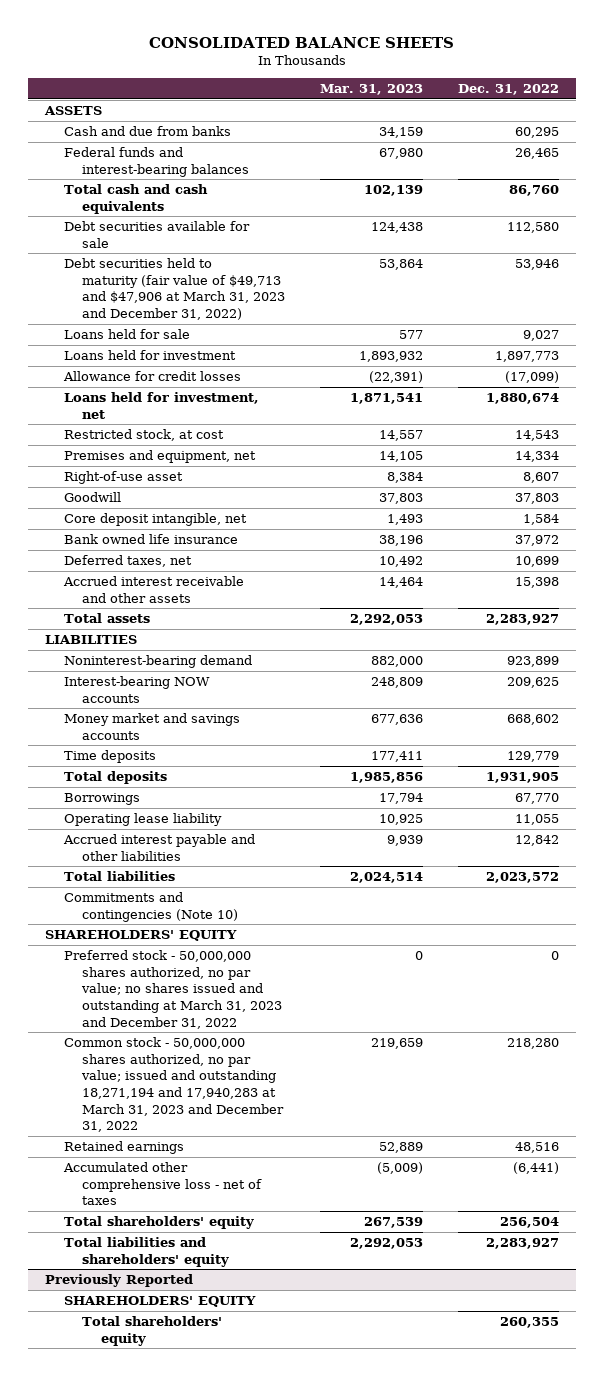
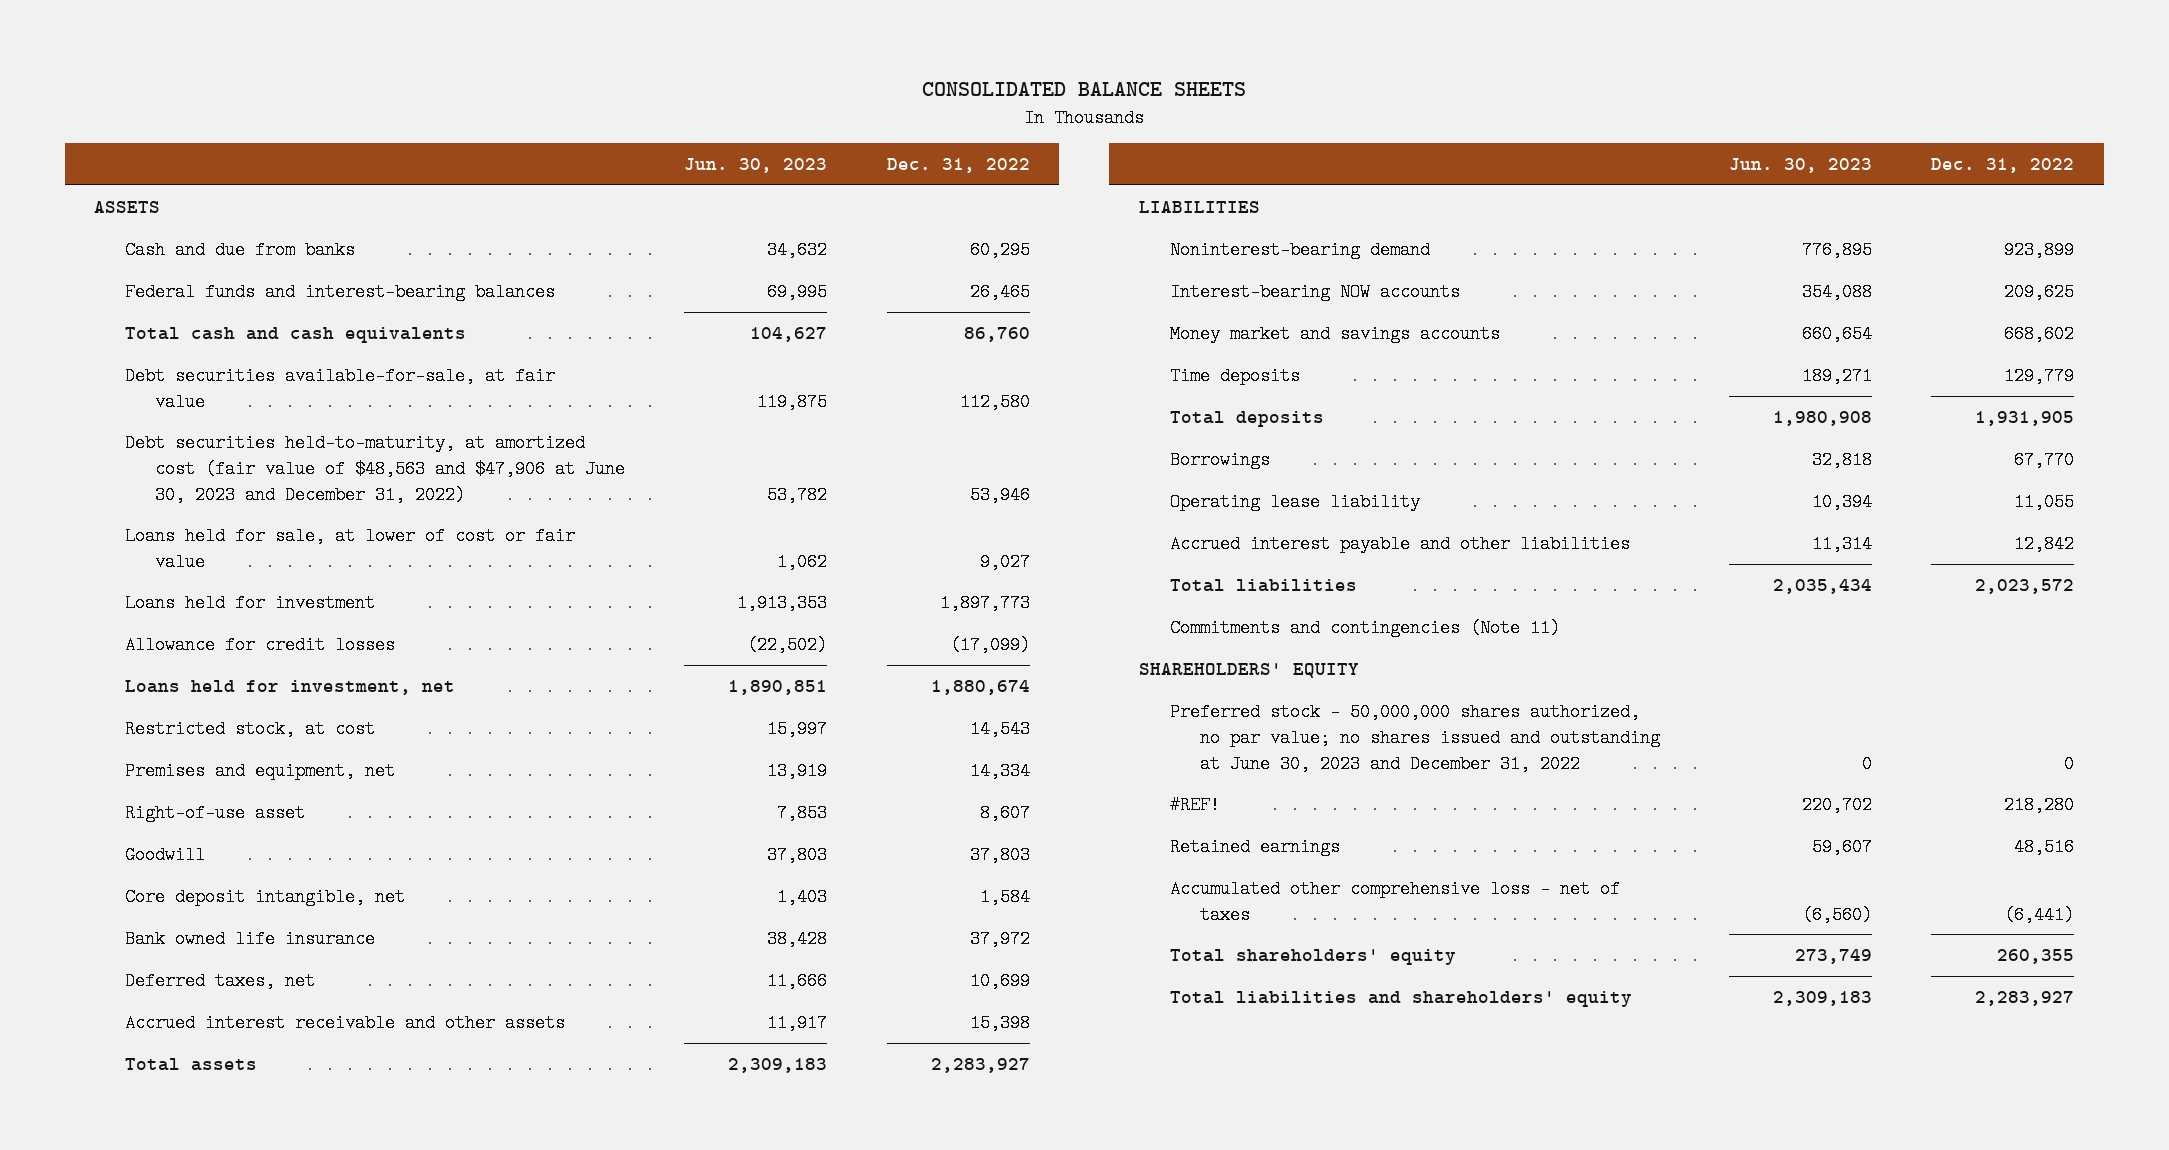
[319,83,423,95] Mar. 31, 2023 -> none
none -> [684,157,828,173] Jun. 30, 2023
[63,221,250,248] Debt securities available for sale -> [124,366,555,411] Debt securities available-for-sale, at fair value
[63,258,286,321] Debt securities held to maturity (fair value of $49,713 and $47,906 at March 31, 2023 and December 31, 2022) -> [124,433,626,504] Debt securities held-to-maturity, at amortized cost (fair value of $48,563 and $47,906 at June 30, 2023 and December 31, 2022)
[63,329,190,340] Loans held for sale -> [124,526,575,571] Loans held for sale, at lower of cost or fair value
[63,892,239,922] Commitments and contingencies (Note 10) -> [1169,618,1560,637] Commitments and contingencies (Note 11)
[63,950,283,1029] Preferred stock - 50,000,000 shares authorized, no par value; no shares issued and outstanding at March 31, 2023 and December 31, 2022 -> [1169,702,1661,773] Preferred stock - 50,000,000 shares authorized, no par value; no shares issued and outstanding at June 30, 2023 and December 31, 2022
[63,1037,285,1133] Common stock - 50,000,000 shares authorized, no par value; issued and outstanding 18,271,194 and 17,940,283 at March 31, 2023 and December 31, 2022 -> [1169,795,1220,814] #REF!
[63,1216,254,1230] Total shareholders' equity -> none
[44,1274,193,1288] Previously Reported -> none
[63,1296,256,1308] SHAREHOLDERS' EQUITY -> none
[63,1237,230,1267] Total liabilities and shareholders' equity -> [1169,990,1632,1007] Total liabilities and shareholders' equity

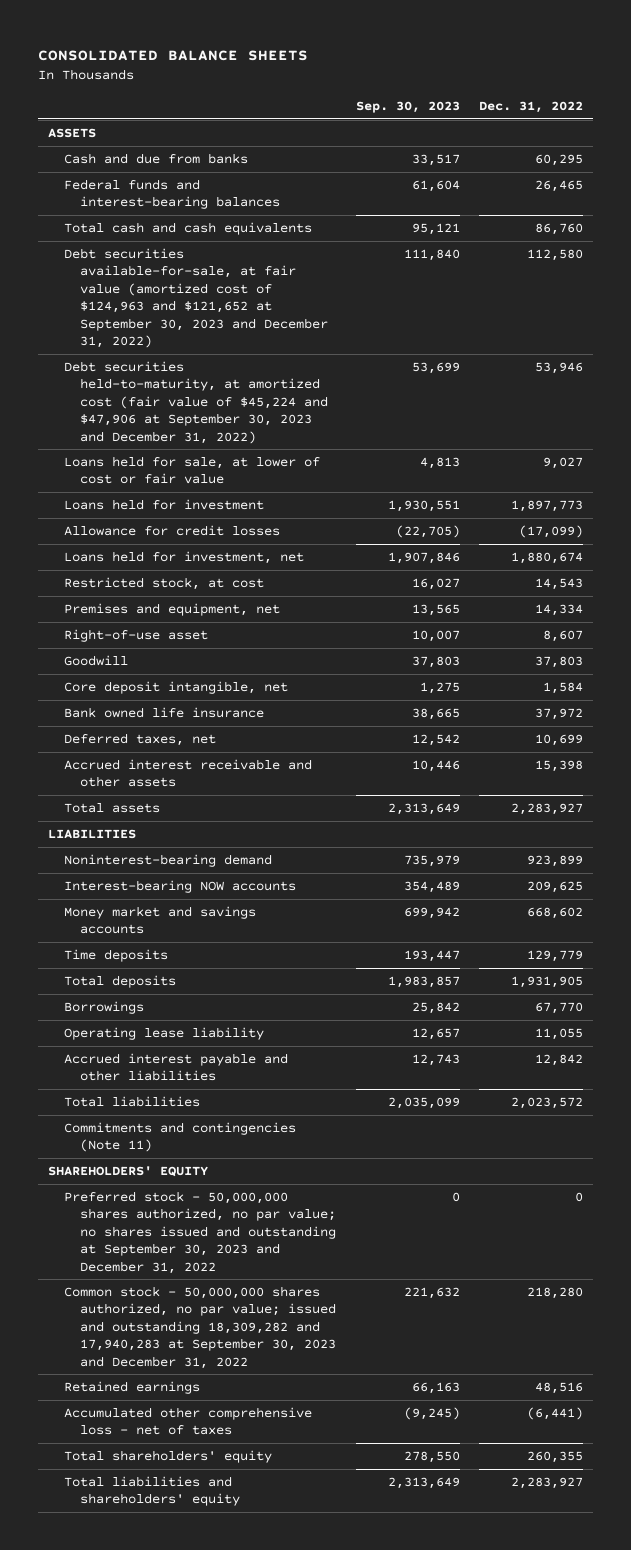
[684,157,828,173] Jun. 30, 2023 -> none
none -> [355,101,460,114] Sep. 30, 2023
[124,366,555,411] Debt securities available-for-sale, at fair value -> [64,247,329,349] Debt securities available-for-sale, at fair value (amortized cost of $124,963 and $121,652 at September 30, 2023 and December 31, 2022)
[124,433,626,504] Debt securities held-to-maturity, at amortized cost (fair value of $48,563 and $47,906 at June 30, 2023 and December 31, 2022) -> [64,360,329,444] Debt securities held-to-maturity, at amortized cost (fair value of $45,224 and $47,906 at September 30, 2023 and December 31, 2022)
[1169,702,1661,773] Preferred stock - 50,000,000 shares authorized, no par value; no shares issued and outstanding at June 30, 2023 and December 31, 2022 -> [64,1190,337,1274] Preferred stock - 50,000,000 shares authorized, no par value; no shares issued and outstanding at September 30, 2023 and December 31, 2022
[1169,795,1220,814] #REF! -> [64,1285,337,1369] Common stock - 50,000,000 shares authorized, no par value; issued and outstanding 18,309,282 and 17,940,283 at September 30, 2023 and December 31, 2022

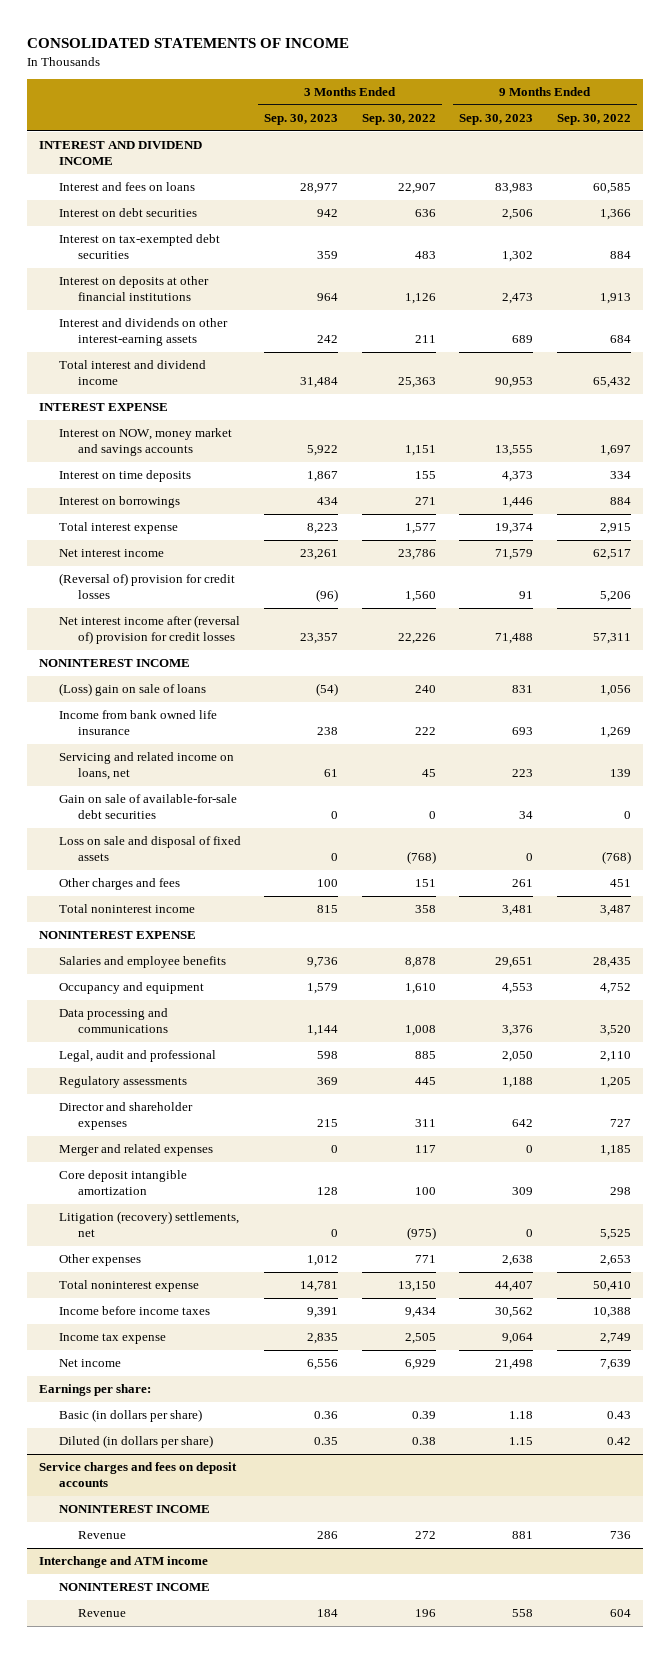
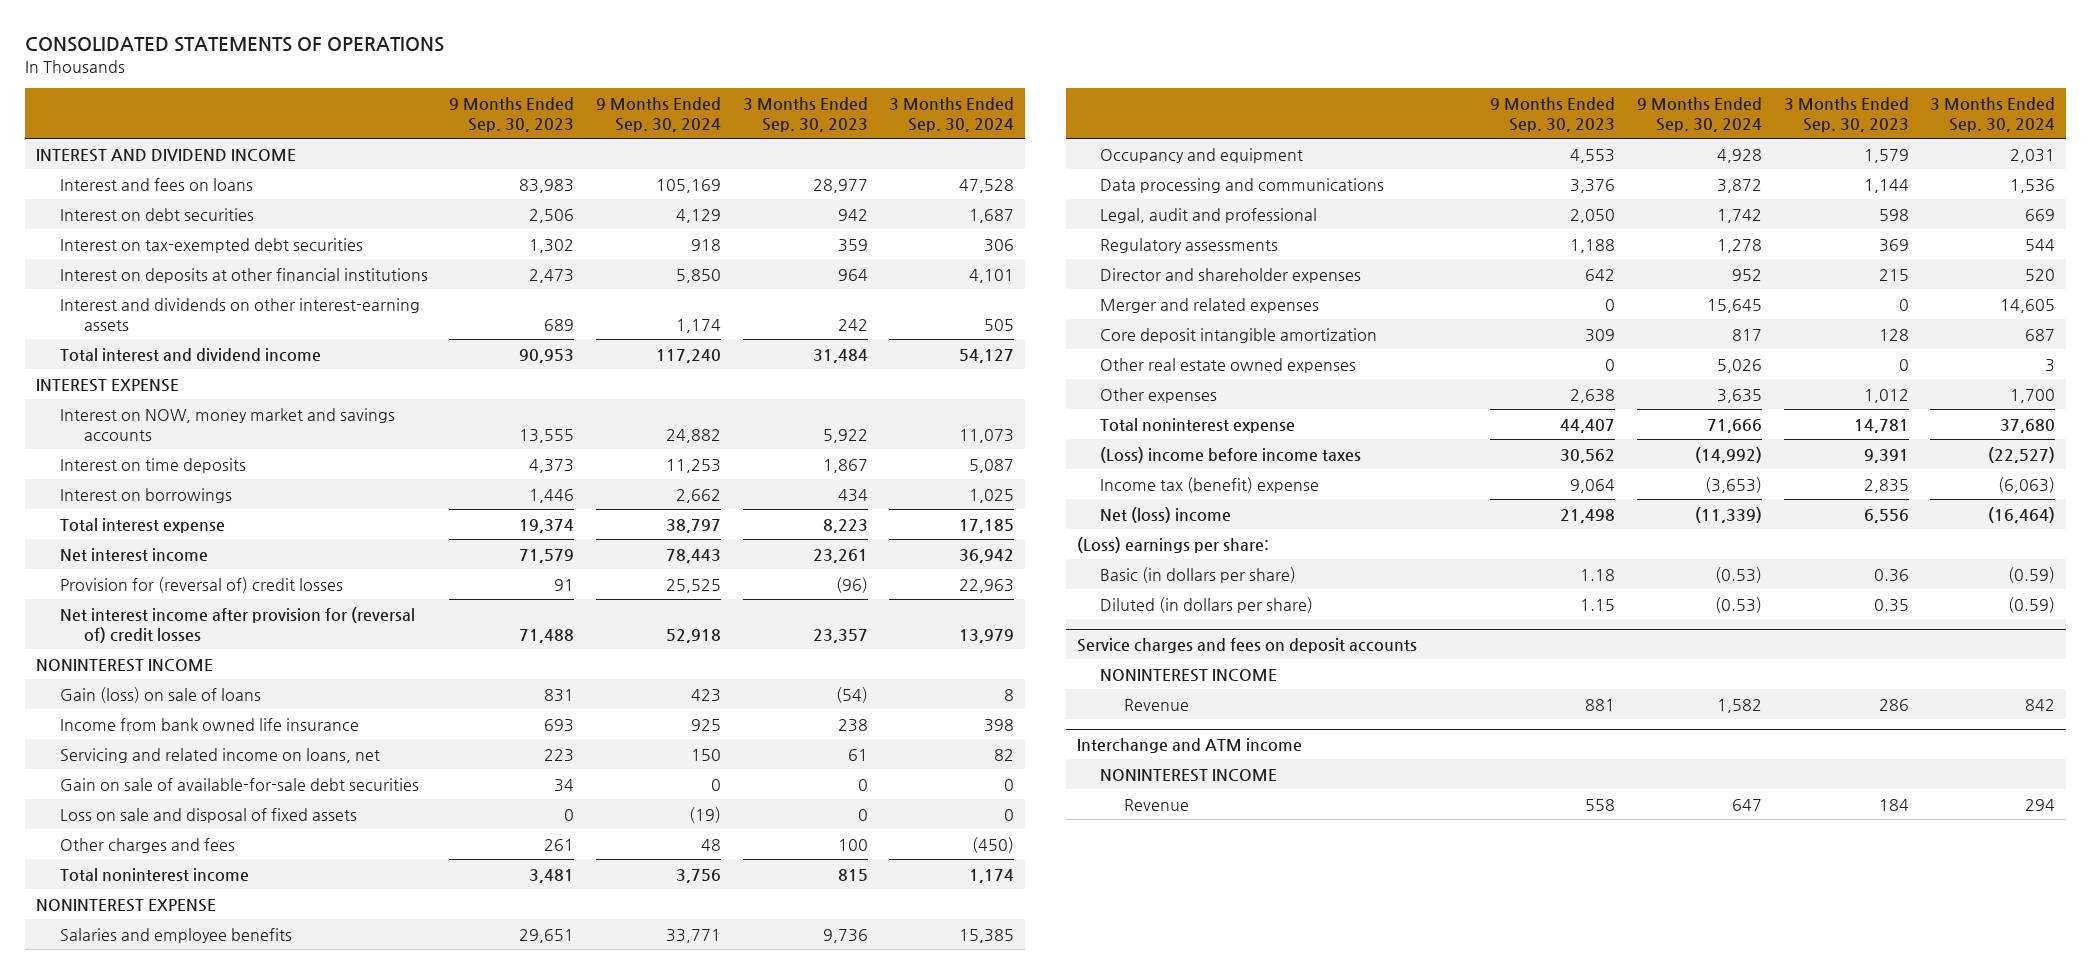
[27,37,350,48] CONSOLIDATED STATEMENTS OF INCOME -> [24,36,444,52] CONSOLIDATED STATEMENTS OF OPERATIONS
[361,114,436,126] Sep. 30, 2022 -> none
[556,114,631,126] Sep. 30, 2022 -> none
none -> [595,96,721,132] 9 Months Ended Sep. 30, 2024
none -> [889,96,1015,132] 3 Months Ended Sep. 30, 2024
[58,573,235,600] (Reversal of) provision for credit losses -> [59,576,343,593] Provision for (reversal of) credit losses
[58,615,240,645] Net interest income after (reversal of) provision for credit losses -> [59,606,415,643] Net interest income after provision for (reversal of) credit losses
[58,683,206,697] (Loss) gain on sale of loans -> [59,686,261,703] Gain (loss) on sale of loans
[58,1211,239,1238] Litigation (recovery) settlements, net -> none
none -> [1100,357,1357,373] Other real estate owned expenses
[58,1306,210,1316] Income before income taxes -> [1100,446,1362,463] (Loss) income before income taxes
[58,1333,166,1345] Income tax expense -> [1100,476,1320,493] Income tax (benefit) expense
[58,1359,121,1368] Net income -> [1100,506,1232,523] Net (loss) income
[39,1384,152,1397] Earnings per share: -> [1076,536,1269,553] (Loss) earnings per share:

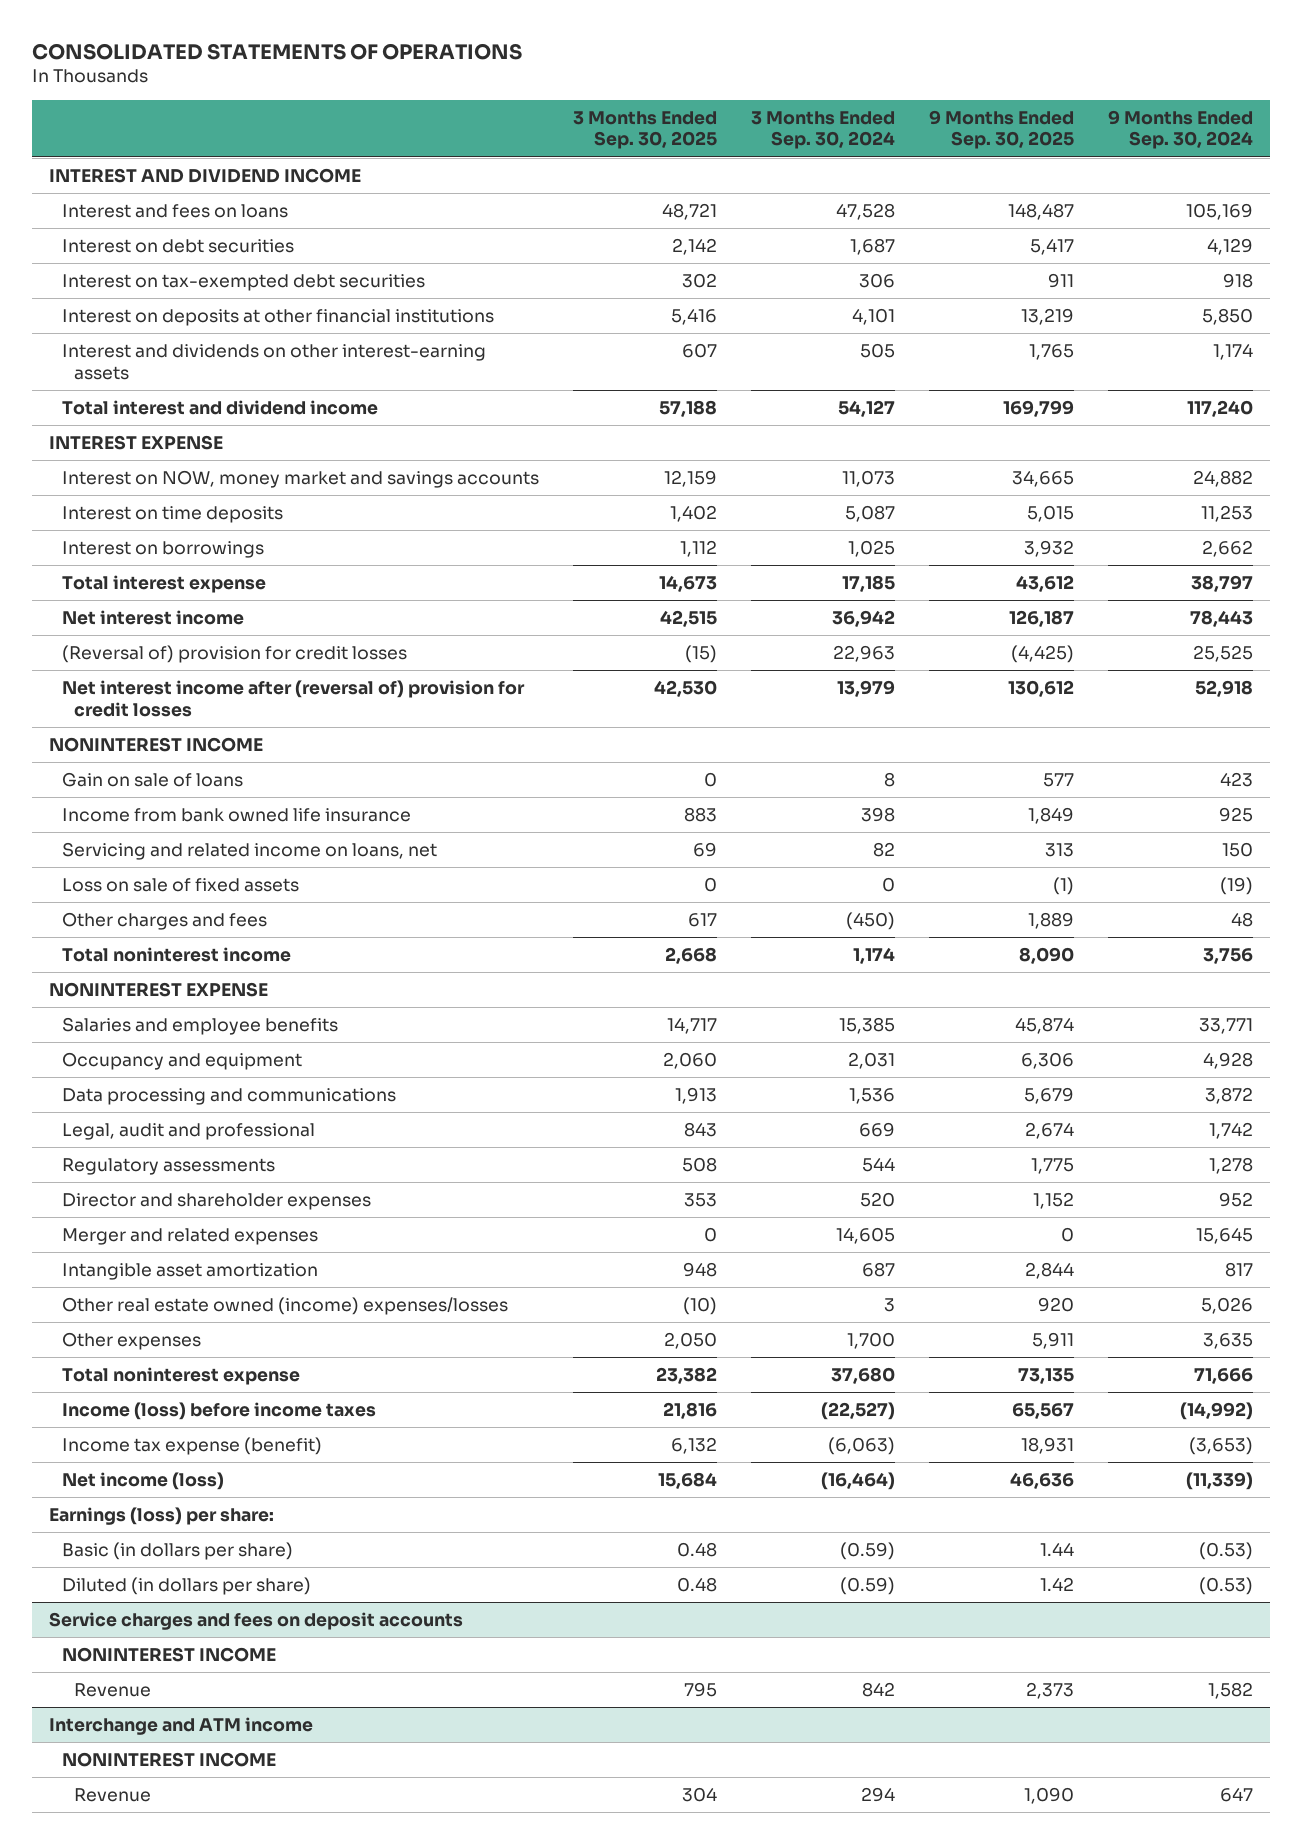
[449,96,575,132] 9 Months Ended Sep. 30, 2023 -> none
[742,96,868,132] 3 Months Ended Sep. 30, 2023 -> none
none -> [572,110,717,150] 3 Months Ended Sep. 30, 2025
none -> [928,109,1074,150] 9 Months Ended Sep. 30, 2025
[59,576,343,593] Provision for (reversal of) credit losses -> [61,644,407,663] (Reversal of) provision for credit losses
[59,606,415,643] Net interest income after provision for (reversal of) credit losses -> [61,679,525,717] Net interest income after (reversal of) provision for credit losses
[59,686,261,703] Gain (loss) on sale of loans -> [61,771,243,787] Gain on sale of loans
[59,777,419,791] Gain on sale of available-for-sale debt securities -> none
[59,807,357,823] Loss on sale and disposal of fixed assets -> [61,877,299,892] Loss on sale of fixed assets
[1100,327,1378,343] Core deposit intangible amortization -> [61,1262,318,1280] Intangible asset amortization
[1100,357,1357,373] Other real estate owned expenses -> [61,1296,508,1315] Other real estate owned (income) expenses/losses
[1100,446,1362,463] (Loss) income before income taxes -> [61,1401,376,1420] Income (loss) before income taxes
[1100,476,1320,493] Income tax (benefit) expense -> [61,1436,322,1455] Income tax expense (benefit)
[1100,506,1232,523] Net (loss) income -> [61,1471,224,1490] Net income (loss)
[1076,536,1269,553] (Loss) earnings per share: -> [49,1506,275,1525] Earnings (loss) per share:

